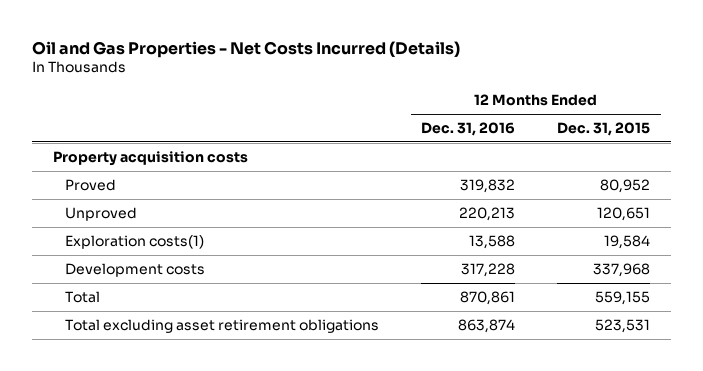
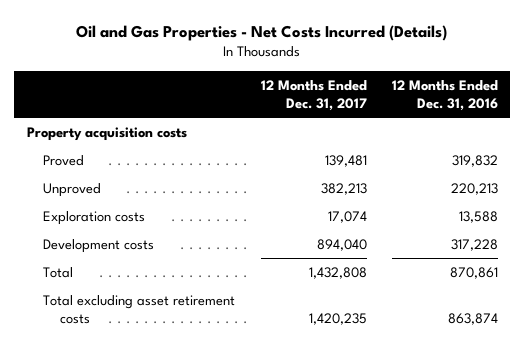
[557,121,651,136] Dec. 31, 2015 -> none
none -> [260,79,367,111] 12 Months Ended Dec. 31, 2017
[65,234,205,249] Exploration costs(1) -> [43,210,146,225] Exploration costs
[65,318,380,333] Total excluding asset retirement obligations -> [43,294,236,324] Total excluding asset retirement costs

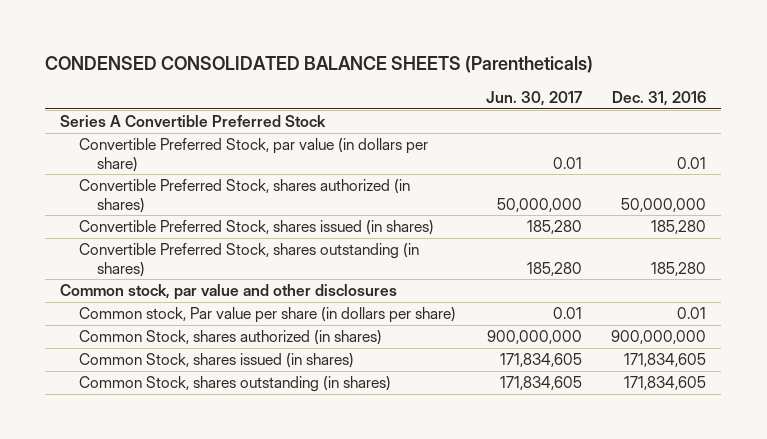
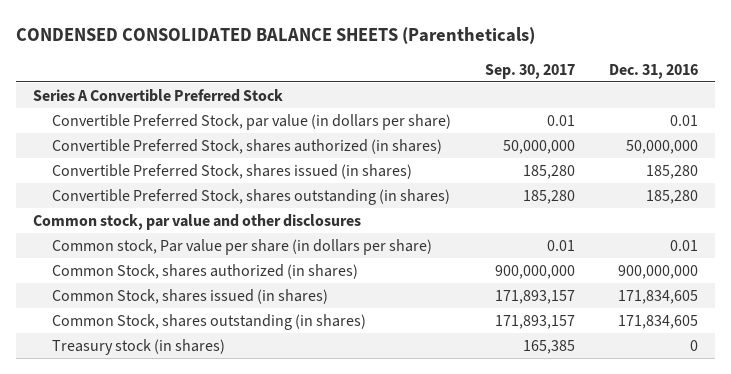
[485,90,582,106] Jun. 30, 2017 -> none
none -> [485,63,576,79] Sep. 30, 2017
none -> [52,338,226,355] Treasury stock (in shares)

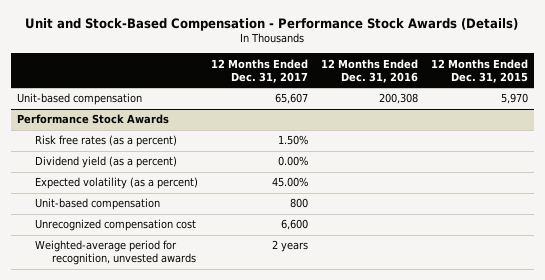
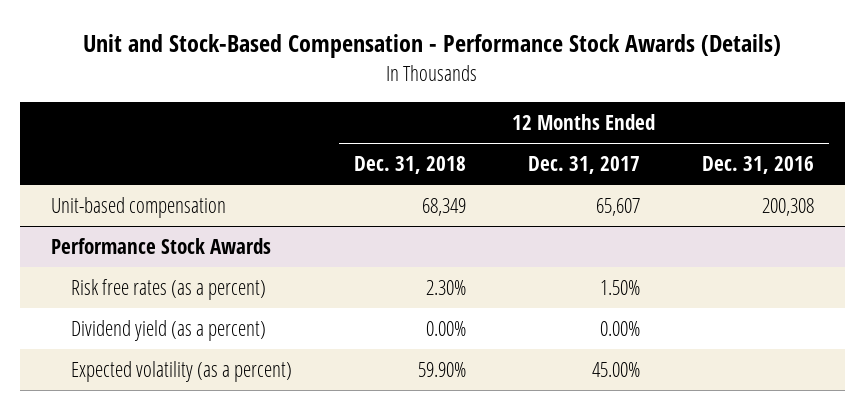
[430,58,528,83] 12 Months Ended Dec. 31, 2015 -> none
none -> [354,156,467,175] Dec. 31, 2018
[34,198,160,211] Unit-based compensation -> none
[34,219,196,232] Unrecognized compensation cost -> none
[34,240,197,266] Weighted-average period for recognition, unvested awards -> none

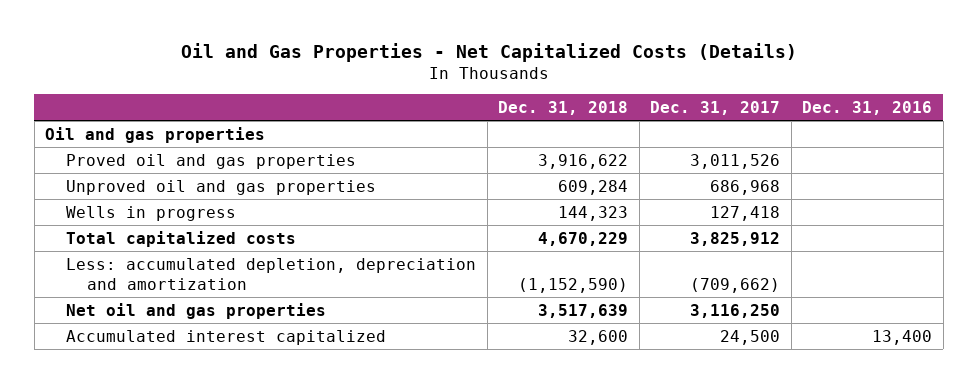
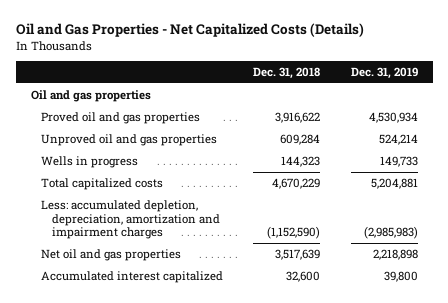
[650,100,781,115] Dec. 31, 2017 -> none
[802,100,933,115] Dec. 31, 2016 -> none
none -> [350,67,418,80] Dec. 31, 2019
[66,257,477,290] Less: accumulated depletion, depreciation and amortization -> [41,200,220,240] Less: accumulated depletion, depreciation, amortization and impairment charges

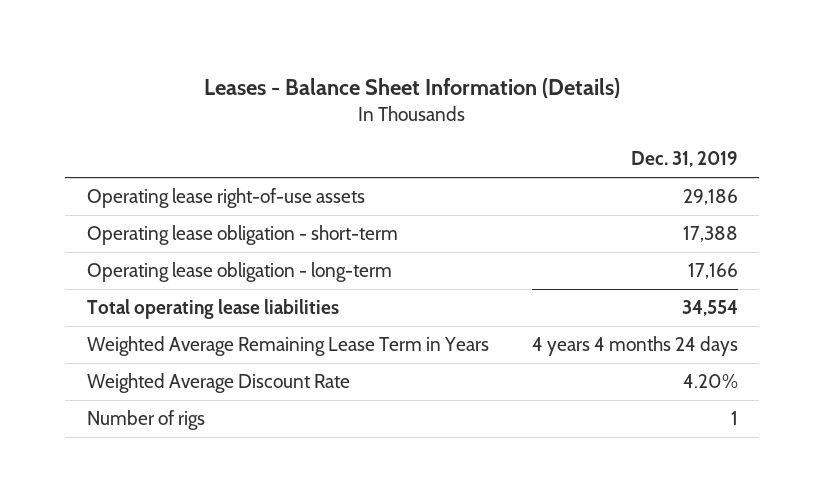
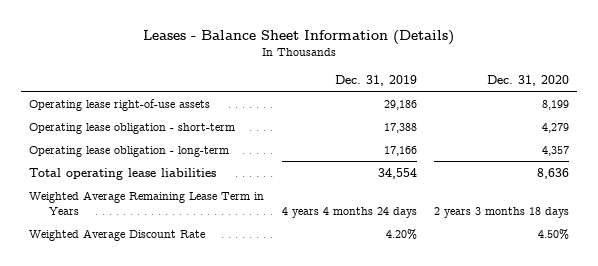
none -> [486,74,569,86] Dec. 31, 2020
[86,410,205,431] Number of rigs -> none

